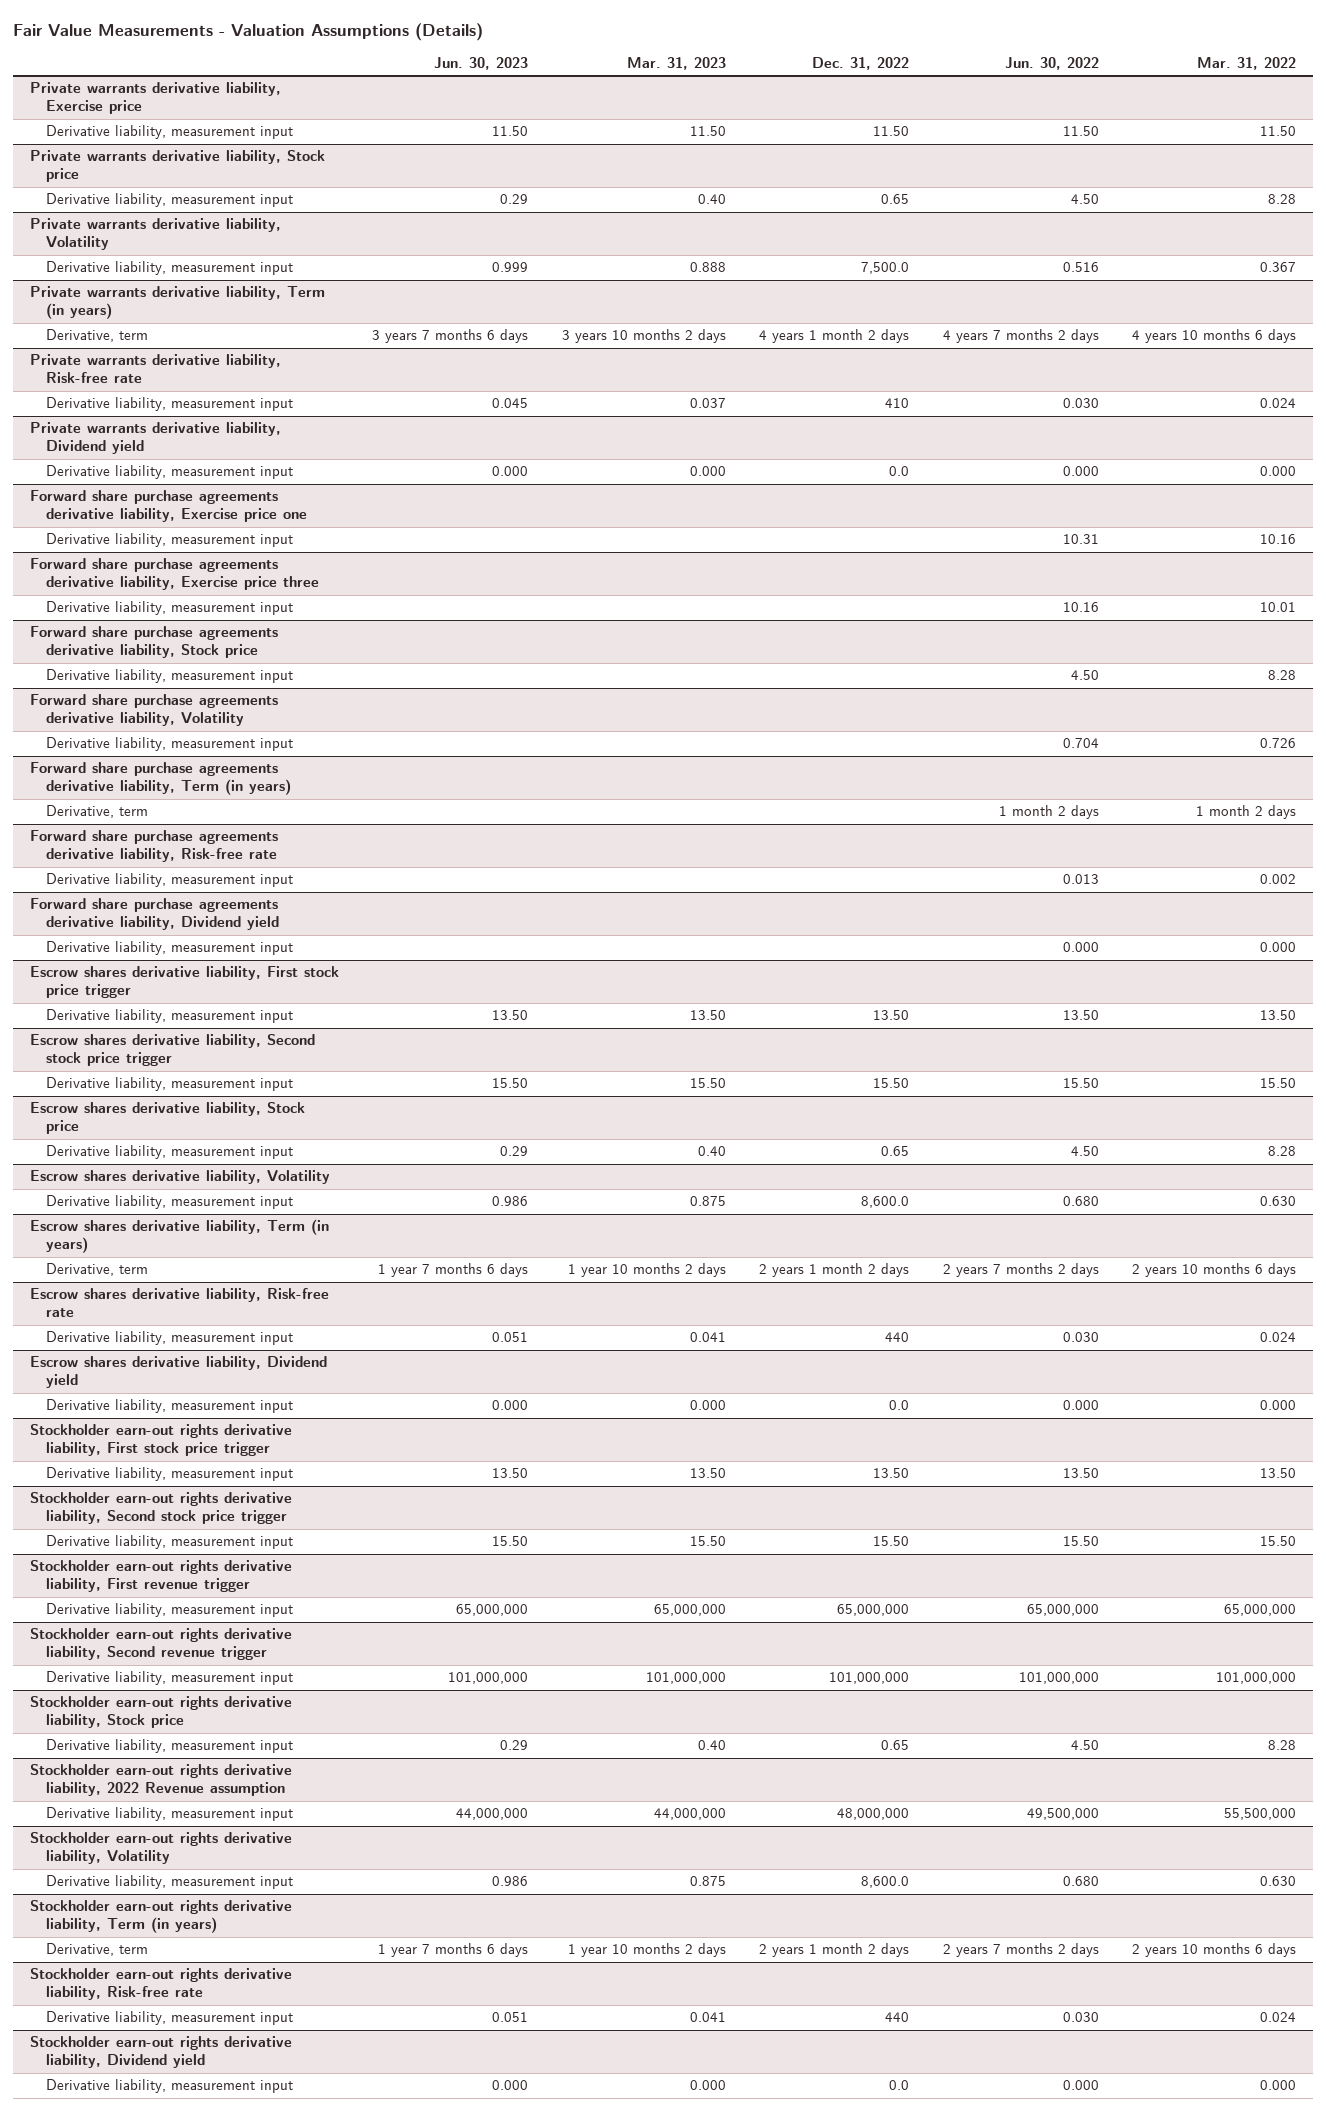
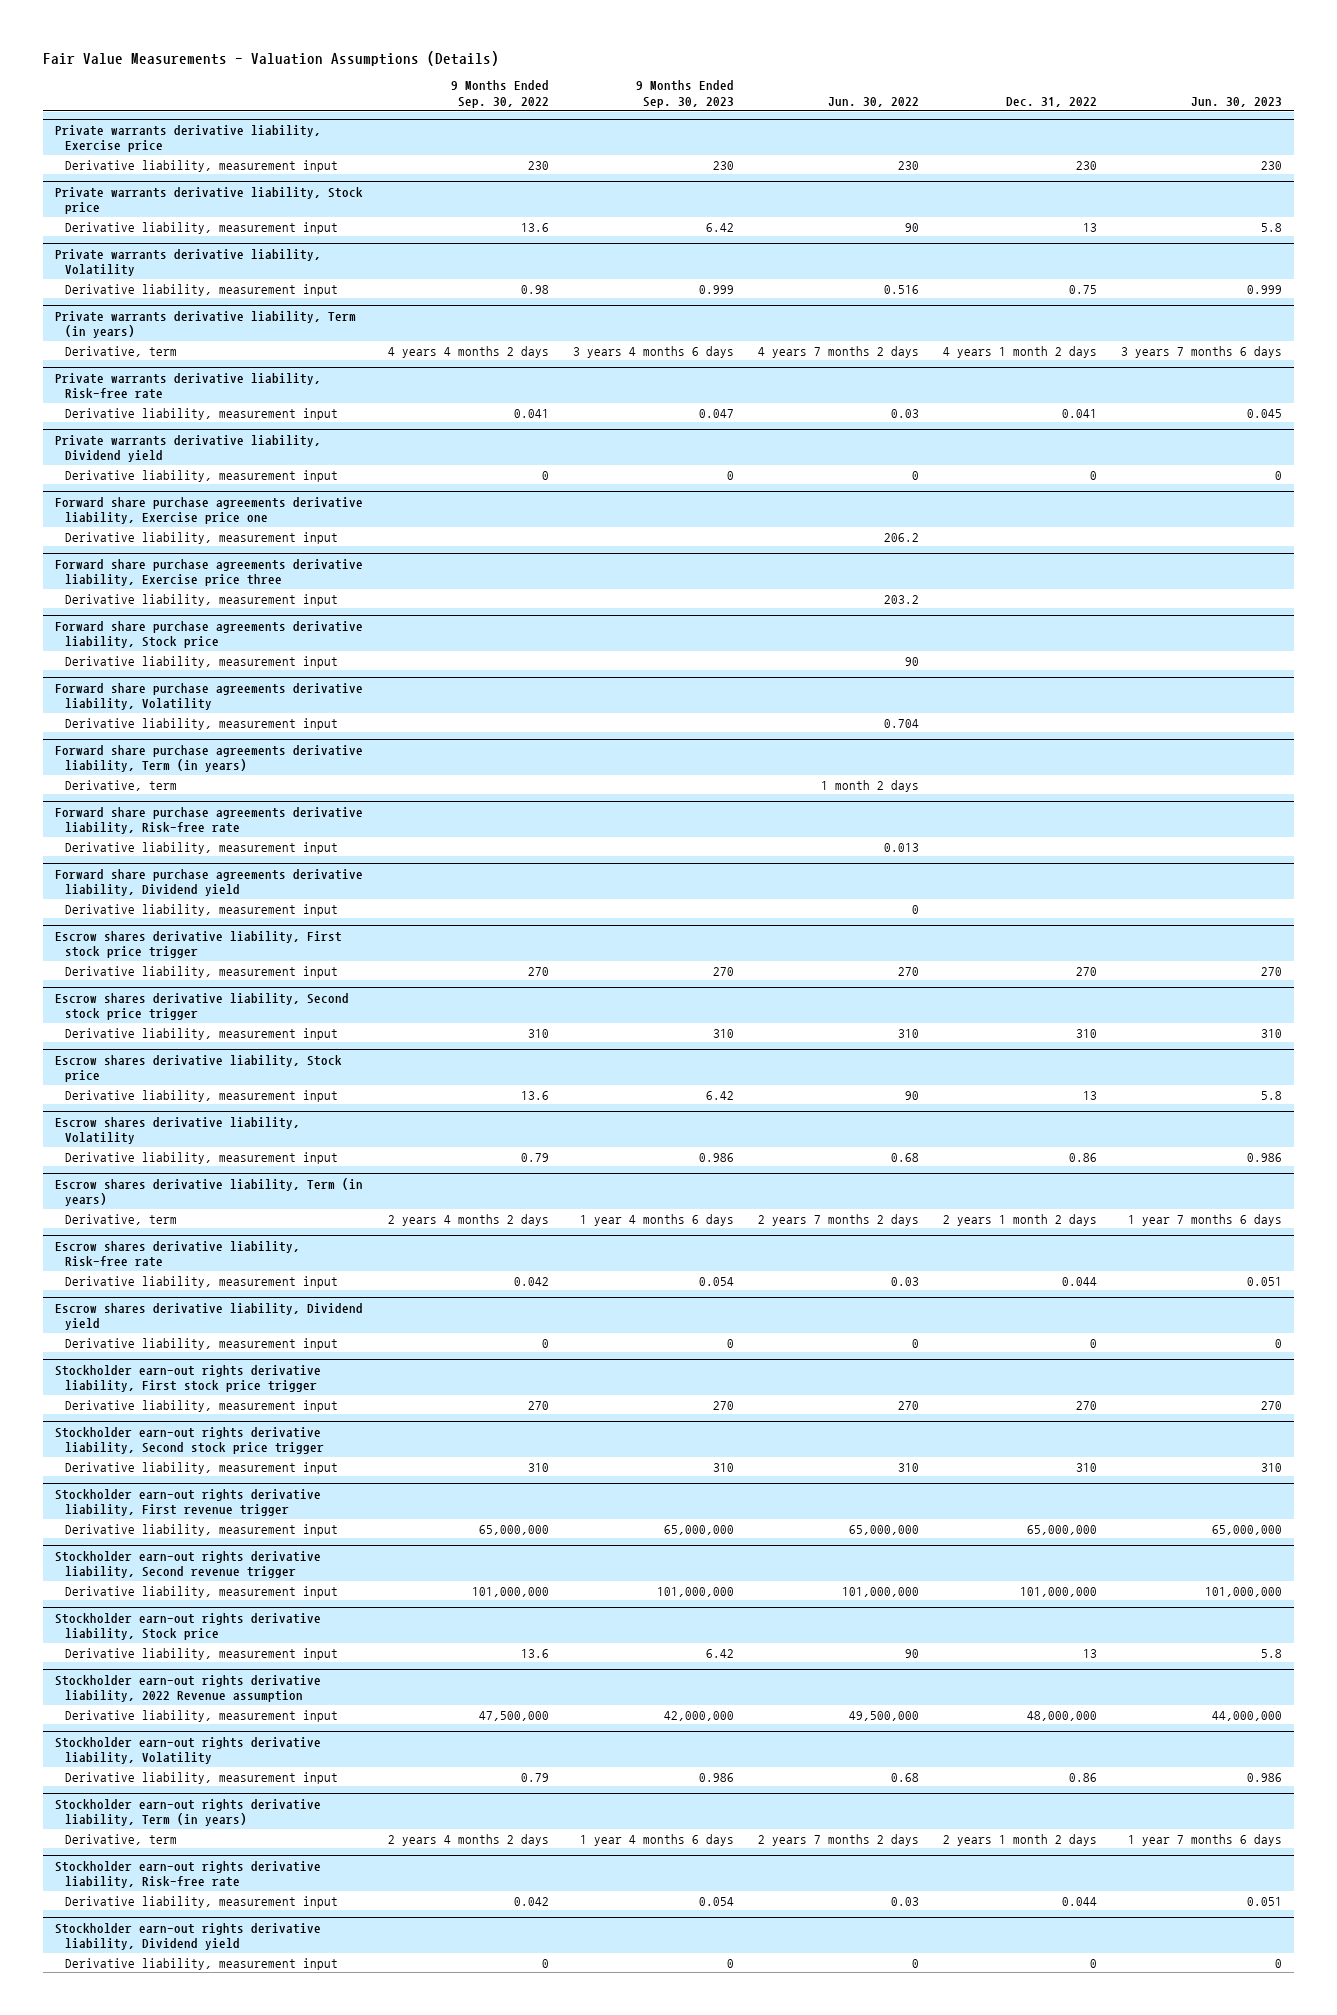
[626,57,726,71] Mar. 31, 2023 -> none
[1197,57,1297,71] Mar. 31, 2022 -> none
none -> [450,80,549,108] 9 Months Ended Sep. 30, 2022
none -> [635,80,734,108] 9 Months Ended Sep. 30, 2023
[492,126,529,137] 11.50 -> [1260,160,1282,170] 230
[873,126,910,137] 11.50 -> [1075,160,1097,170] 230
[1062,126,1099,137] 11.50 -> [897,160,919,170] 230
[500,194,529,205] 0.29 -> [1260,222,1282,232] 5.8
[881,194,910,205] 0.65 -> [1082,222,1097,232] 13
[1070,194,1099,205] 4.50 -> [904,222,919,232] 90
[861,262,910,275] 7,500.0 -> [1068,284,1097,294] 0.75
[885,398,910,409] 410 -> [1061,408,1097,418] 0.041
[1062,398,1099,409] 0.030 -> [890,408,919,418] 0.03
[492,466,529,477] 0.000 -> [1274,470,1282,480] 0
[889,466,910,477] 0.0 -> [1089,470,1097,480] 0
[1062,466,1099,477] 0.000 -> [911,470,919,480] 0
[1062,534,1099,545] 10.31 -> [883,532,919,542] 206.2
[1062,602,1099,613] 10.16 -> [883,594,919,604] 203.2
[1070,670,1099,681] 4.50 -> [904,656,919,666] 90
[1062,942,1099,953] 0.000 -> [911,904,919,914] 0
[492,1010,529,1021] 13.50 -> [1260,966,1282,976] 270
[873,1010,910,1021] 13.50 -> [1075,966,1097,976] 270
[1062,1010,1099,1021] 13.50 -> [897,966,919,976] 270
[492,1078,529,1089] 15.50 -> [1260,1028,1282,1038] 310
[873,1078,910,1089] 15.50 -> [1075,1028,1097,1038] 310
[1062,1078,1099,1089] 15.50 -> [897,1028,919,1038] 310
[500,1146,529,1157] 0.29 -> [1260,1090,1282,1100] 5.8
[881,1146,910,1157] 0.65 -> [1082,1090,1097,1100] 13
[1070,1146,1099,1157] 4.50 -> [904,1090,919,1100] 90
[861,1196,910,1209] 8,600.0 -> [1068,1152,1097,1162] 0.86
[1062,1196,1099,1207] 0.680 -> [890,1152,919,1162] 0.68
[885,1332,910,1343] 440 -> [1061,1276,1097,1286] 0.044
[1062,1332,1099,1343] 0.030 -> [890,1276,919,1286] 0.03
[492,1400,529,1411] 0.000 -> [1274,1338,1282,1348] 0
[889,1400,910,1411] 0.0 -> [1089,1338,1097,1348] 0
[1062,1400,1099,1411] 0.000 -> [911,1338,919,1348] 0
[492,1468,529,1479] 13.50 -> [1260,1400,1282,1410] 270
[873,1468,910,1479] 13.50 -> [1075,1400,1097,1410] 270
[1062,1468,1099,1479] 13.50 -> [897,1400,919,1410] 270
[492,1536,529,1547] 15.50 -> [1260,1462,1282,1472] 310
[873,1536,910,1547] 15.50 -> [1075,1462,1097,1472] 310
[1062,1536,1099,1547] 15.50 -> [897,1462,919,1472] 310
[500,1740,529,1751] 0.29 -> [1260,1648,1282,1658] 5.8
[881,1740,910,1751] 0.65 -> [1082,1648,1097,1658] 13
[1070,1740,1099,1751] 4.50 -> [904,1648,919,1658] 90
[861,1876,910,1889] 8,600.0 -> [1068,1772,1097,1782] 0.86
[1062,1876,1099,1887] 0.680 -> [890,1772,919,1782] 0.68
[885,2012,910,2023] 440 -> [1061,1896,1097,1906] 0.044
[1062,2012,1099,2023] 0.030 -> [890,1896,919,1906] 0.03
[492,2080,529,2091] 0.000 -> [1274,1958,1282,1968] 0
[889,2080,910,2091] 0.0 -> [1089,1958,1097,1968] 0
[1062,2080,1099,2091] 0.000 -> [911,1958,919,1968] 0

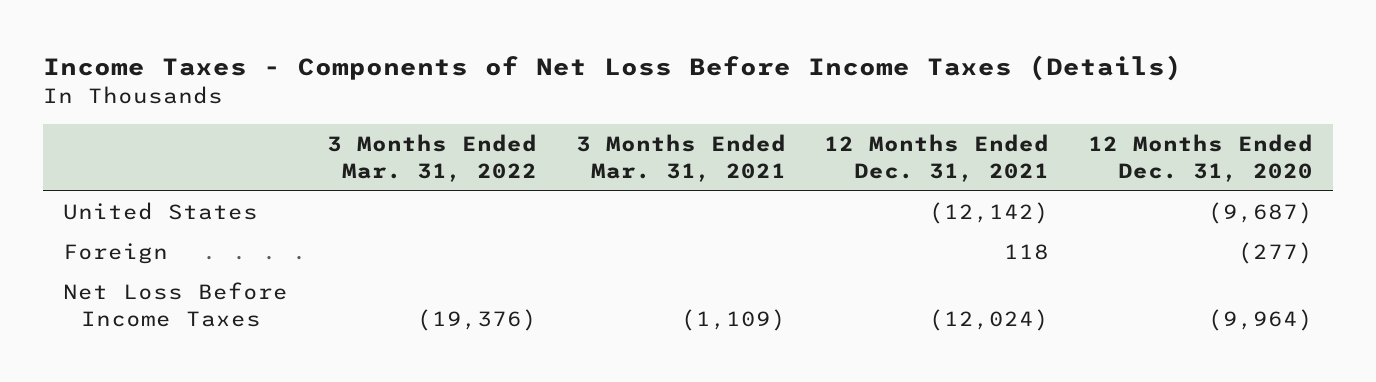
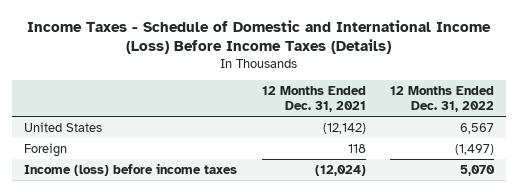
[43,55,1183,82] Income Taxes - Components of Net Loss Before Income Taxes (Details) -> [27,19,492,54] Income Taxes - Schedule of Domestic and International Income (Loss) Before Income Taxes (Details)
[326,134,537,182] 3 Months Ended Mar. 31, 2022 -> none
[575,134,786,182] 3 Months Ended Mar. 31, 2021 -> none
[1088,134,1314,182] 12 Months Ended Dec. 31, 2020 -> none
none -> [390,85,495,113] 12 Months Ended Dec. 31, 2022
[62,282,288,328] Net Loss Before Income Taxes -> [24,162,238,176] Income (loss) before income taxes

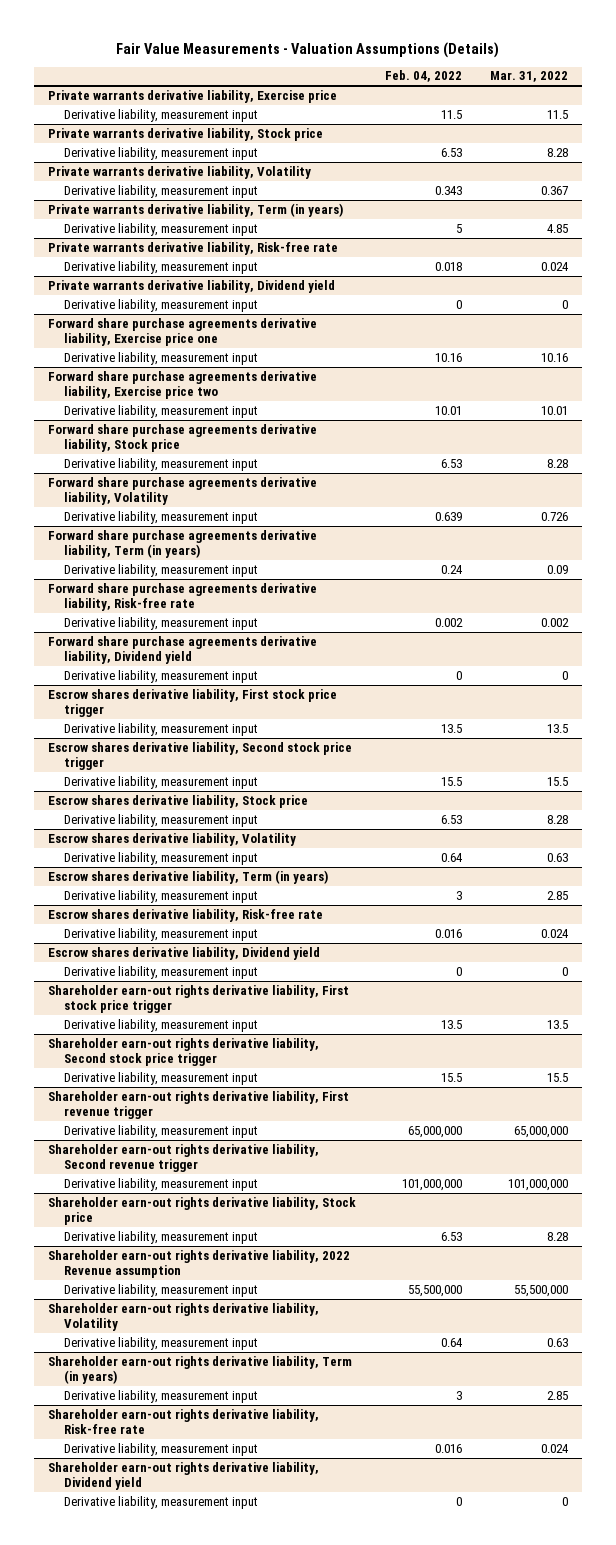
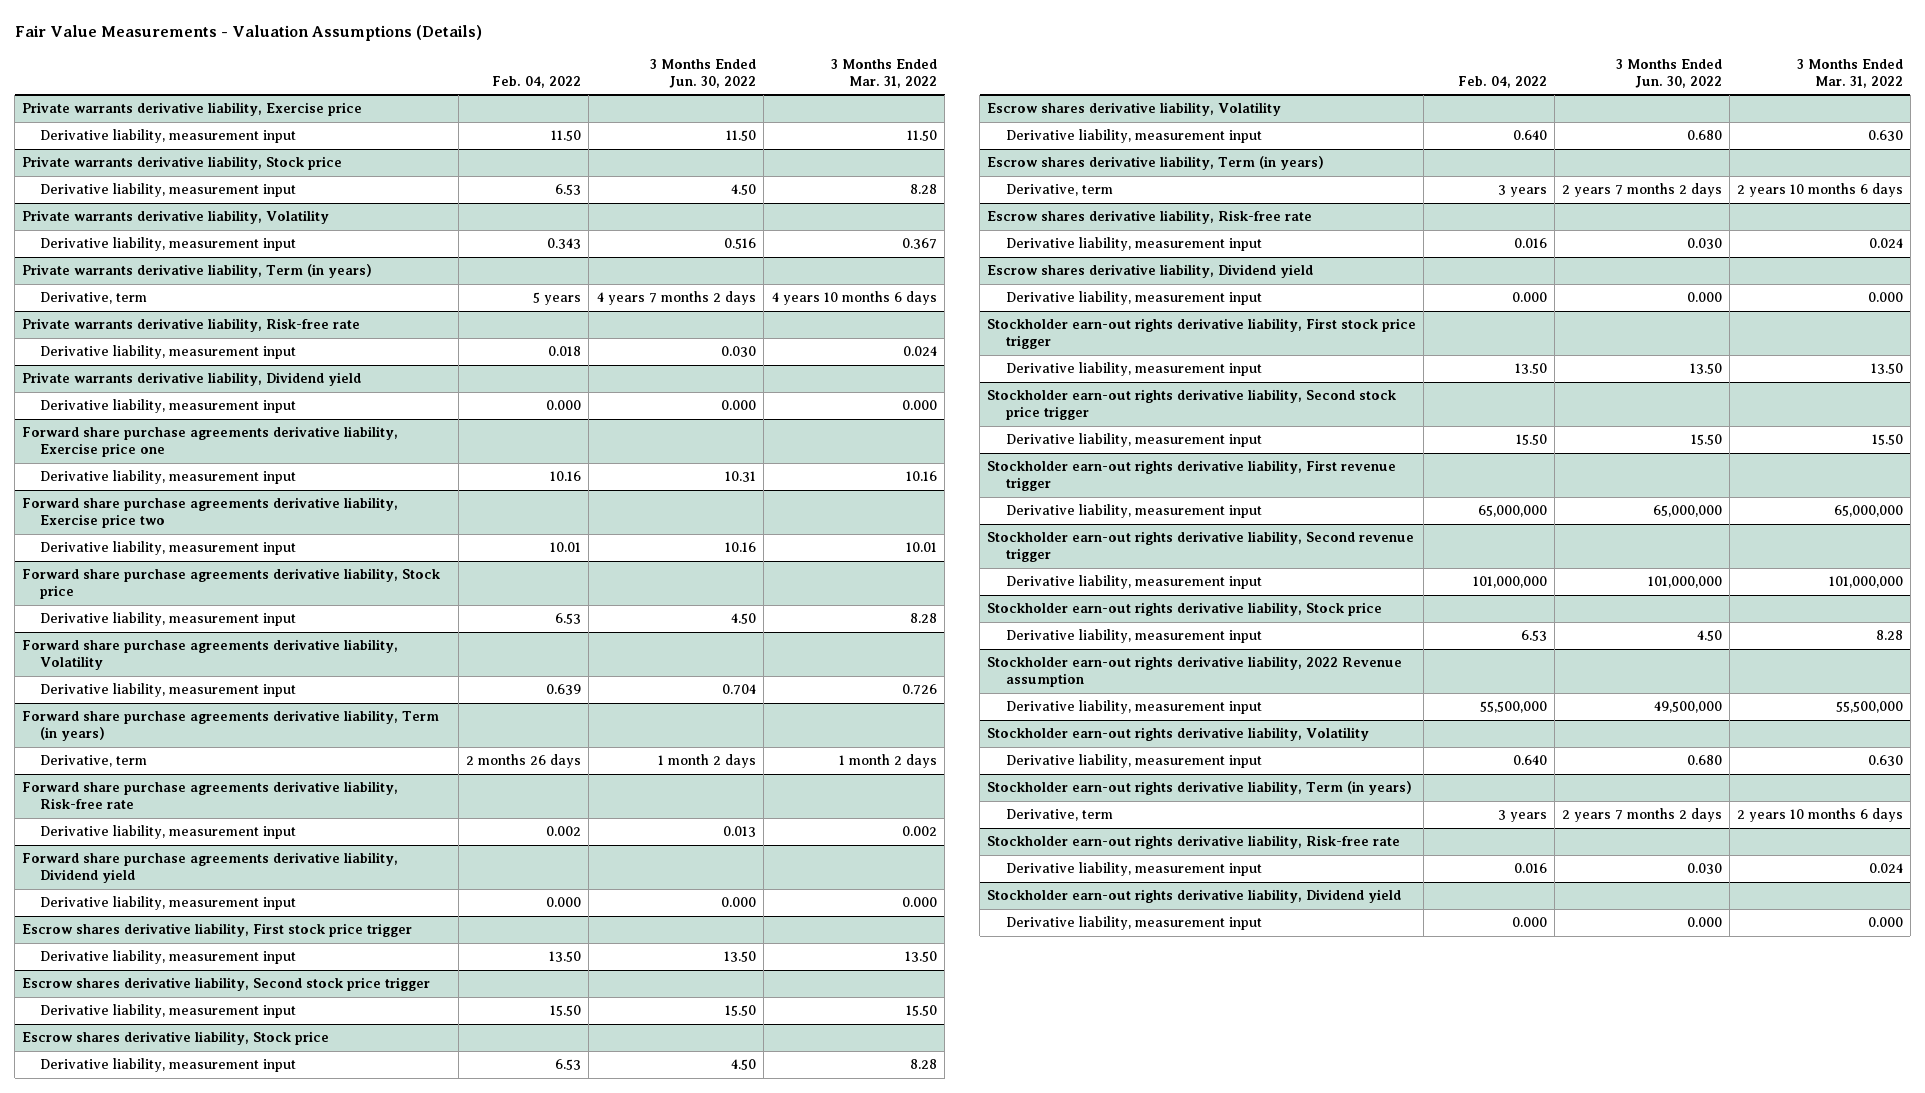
[490,71,569,83] Mar. 31, 2022 -> none
none -> [650,58,757,88] 3 Months Ended Jun. 30, 2022
none -> [831,58,938,88] 3 Months Ended Mar. 31, 2022
[440,109,462,119] 11.5 -> [551,130,582,142] 11.50
[64,222,259,236] Derivative liability, measurement input -> none
none -> [40,292,148,305] Derivative, term
[455,299,462,309] 0 -> [546,400,582,411] 0.000
[64,563,259,577] Derivative liability, measurement input -> none
none -> [40,755,148,768] Derivative, term
[455,670,462,680] 0 -> [546,897,582,908] 0.000
[440,723,462,733] 13.5 -> [549,951,582,963] 13.50
[440,776,462,786] 15.5 -> [550,1005,582,1017] 15.50
[440,852,463,862] 0.64 -> [1512,130,1547,141] 0.640
[64,889,259,903] Derivative liability, measurement input -> none
none -> [1005,184,1113,197] Derivative, term
[455,966,462,976] 0 -> [1511,292,1547,303] 0.000
[48,984,350,1014] Shareholder earn-out rights derivative liability, First stock price trigger -> [987,318,1417,350] Stockholder earn-out rights derivative liability, First stock price trigger
[440,1019,462,1029] 13.5 -> [1514,363,1547,375] 13.50
[48,1037,320,1067] Shareholder earn-out rights derivative liability, Second stock price trigger -> [987,389,1398,421] Stockholder earn-out rights derivative liability, Second stock price trigger
[440,1072,462,1082] 15.5 -> [1515,434,1547,446] 15.50
[48,1090,350,1120] Shareholder earn-out rights derivative liability, First revenue trigger -> [987,460,1397,492] Stockholder earn-out rights derivative liability, First revenue trigger
[48,1143,320,1173] Shareholder earn-out rights derivative liability, Second revenue trigger -> [987,531,1415,563] Stockholder earn-out rights derivative liability, Second revenue trigger
[48,1196,357,1226] Shareholder earn-out rights derivative liability, Stock price -> [987,602,1383,617] Stockholder earn-out rights derivative liability, Stock price
[48,1249,351,1279] Shareholder earn-out rights derivative liability, 2022 Revenue assumption -> [987,656,1403,688] Stockholder earn-out rights derivative liability, 2022 Revenue assumption
[64,1389,259,1403] Derivative liability, measurement input -> none
[48,1302,320,1332] Shareholder earn-out rights derivative liability, Volatility -> [987,727,1370,742] Stockholder earn-out rights derivative liability, Volatility
[440,1337,463,1347] 0.64 -> [1512,755,1547,766] 0.640
[48,1355,353,1385] Shareholder earn-out rights derivative liability, Term (in years) -> [987,781,1413,796] Stockholder earn-out rights derivative liability, Term (in years)
none -> [1005,809,1113,822] Derivative, term
[48,1408,320,1435] Shareholder earn-out rights derivative liability, Risk-free rate -> [987,835,1401,850] Stockholder earn-out rights derivative liability, Risk-free rate
[48,1461,320,1491] Shareholder earn-out rights derivative liability, Dividend yield -> [987,889,1402,904] Stockholder earn-out rights derivative liability, Dividend yield
[455,1496,462,1506] 0 -> [1511,917,1547,928] 0.000

